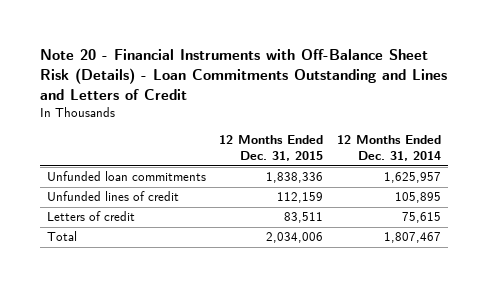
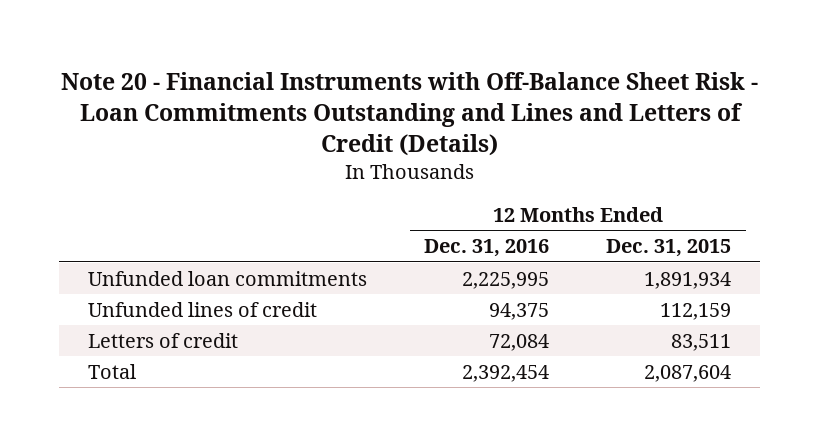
[40,49,448,100] Note 20 - Financial Instruments with Off-Balance Sheet Risk (Details) - Loan Commitments Outstanding and Lines and Letters of Credit -> [60,71,758,157] Note 20 - Financial Instruments with Off-Balance Sheet Risk - Loan Commitments Outstanding and Lines and Letters of Credit (Details)
[336,135,441,162] 12 Months Ended Dec. 31, 2014 -> none
none -> [424,239,550,258] Dec. 31, 2016
[266,172,324,184] 1,838,336 -> [644,271,732,289] 1,891,934
[266,232,324,244] 2,034,006 -> [644,364,732,382] 2,087,604

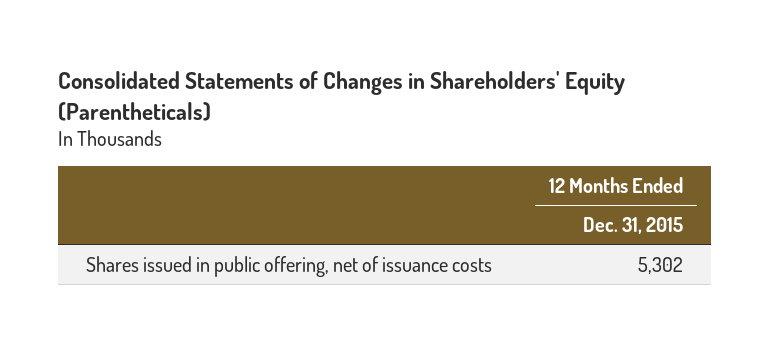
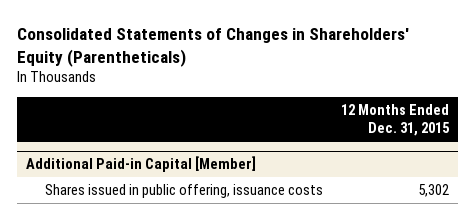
none -> [26,156,257,173] Additional Paid-in Capital [Member]
[86,255,493,277] Shares issued in public offering, net of issuance costs -> [44,184,323,199] Shares issued in public offering, issuance costs

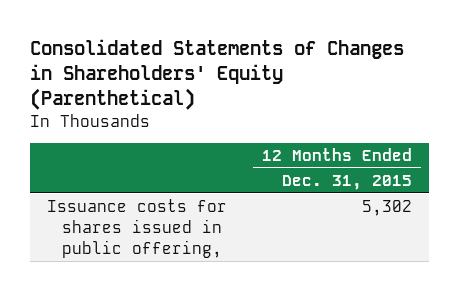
[17,27,410,67] Consolidated Statements of Changes in Shareholders' Equity (Parentheticals) -> [29,38,404,110] Consolidated Statements of Changes in Shareholders' Equity (Parenthetical)
[26,156,257,173] Additional Paid-in Capital [Member] -> none
[44,184,323,199] Shares issued in public offering, issuance costs -> [47,199,228,258] Issuance costs for shares issued in public offering,

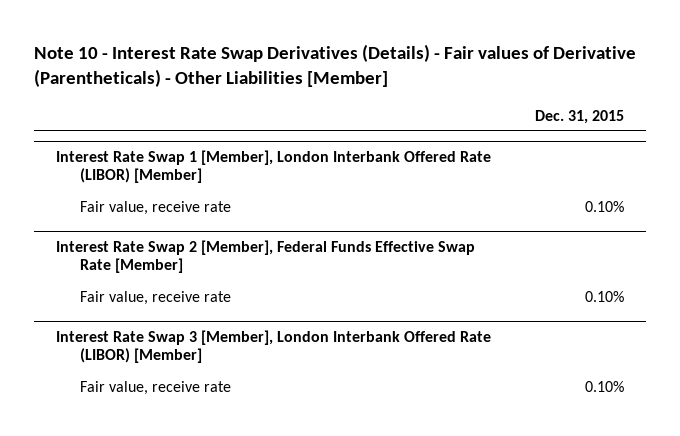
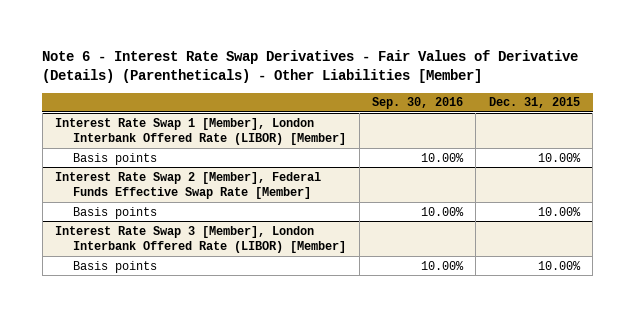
[34,44,637,88] Note 10 - Interest Rate Swap Derivatives (Details) - Fair values of Derivative (Parentheticals) - Other Liabilities [Member] -> [42,50,579,84] Note 6 - Interest Rate Swap Derivatives - Fair Values of Derivative (Details) (Parentheticals) - Other Liabilities [Member]
none -> [371,97,463,110] Sep. 30, 2016
[80,200,232,215] Fair value, receive rate -> none
none -> [73,152,158,165] Basis points
[80,290,232,305] Fair value, receive rate -> none
none -> [73,206,158,219] Basis points
[80,380,232,395] Fair value, receive rate -> none
none -> [73,260,158,273] Basis points

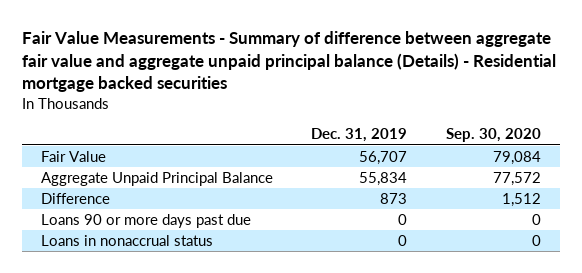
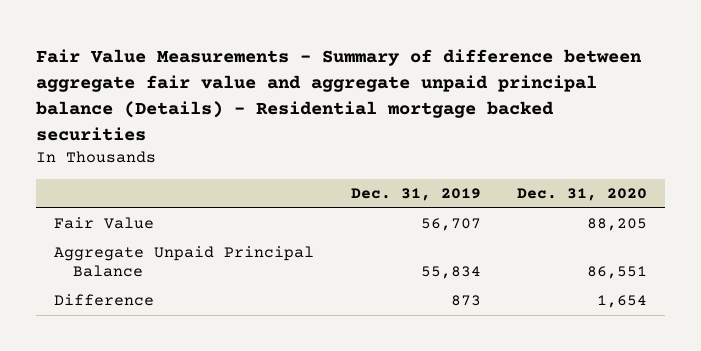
[445,128,541,143] Sep. 30, 2020 -> none
none -> [517,188,648,202] Dec. 31, 2020
[40,213,251,228] Loans 90 or more days past due -> none
[40,234,213,246] Loans in nonaccrual status -> none

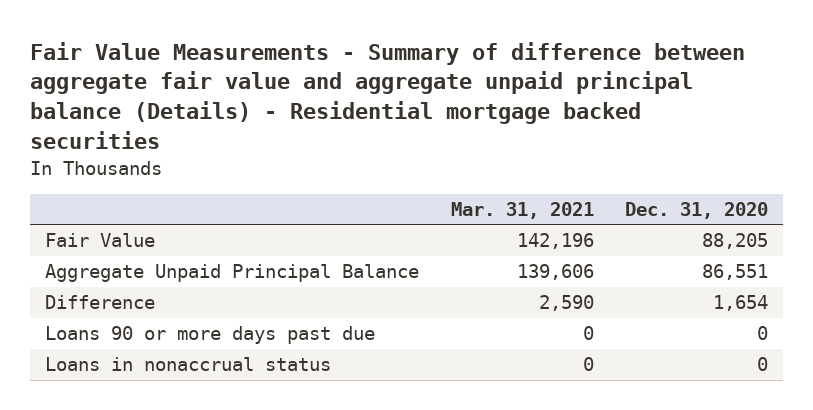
[350,188,481,202] Dec. 31, 2019 -> none
none -> [450,202,594,220] Mar. 31, 2021
none -> [45,326,376,345] Loans 90 or more days past due
none -> [45,357,332,372] Loans in nonaccrual status

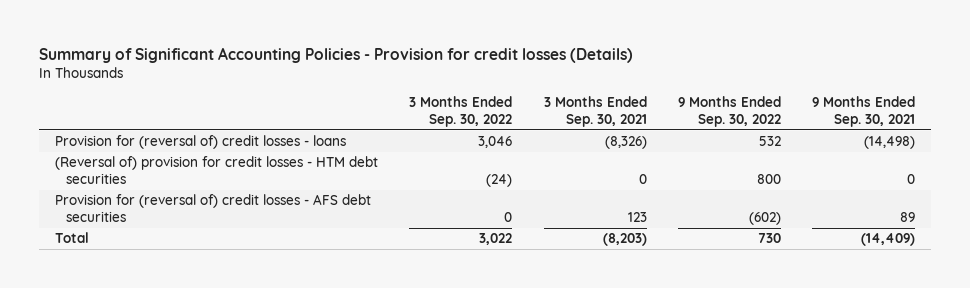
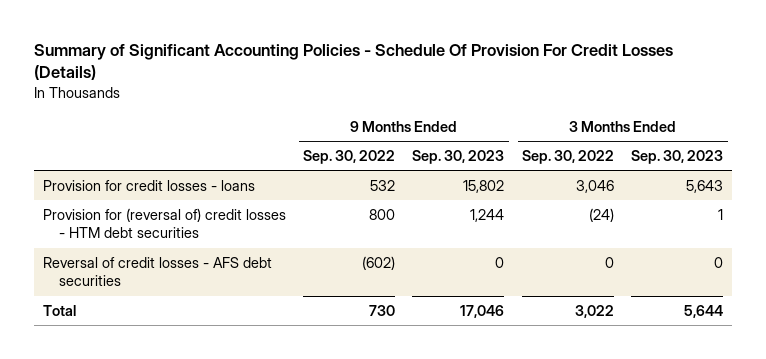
[39,47,634,64] Summary of Significant Accounting Policies - Provision for credit losses (Details) -> [33,44,673,81] Summary of Significant Accounting Policies - Schedule Of Provision For Credit Losses (Details)
[543,95,647,128] 3 Months Ended Sep. 30, 2021 -> none
[811,95,915,128] 9 Months Ended Sep. 30, 2021 -> none
none -> [412,149,505,164] Sep. 30, 2023
none -> [631,149,724,164] Sep. 30, 2023
[55,135,347,150] Provision for (reversal of) credit losses - loans -> [42,179,255,191] Provision for credit losses - loans
[55,156,379,185] (Reversal of) provision for credit losses - HTM debt securities -> [42,207,286,239] Provision for (reversal of) credit losses - HTM debt securities
[55,194,372,223] Provision for (reversal of) credit losses - AFS debt securities -> [42,256,272,287] Reversal of credit losses - AFS debt securities

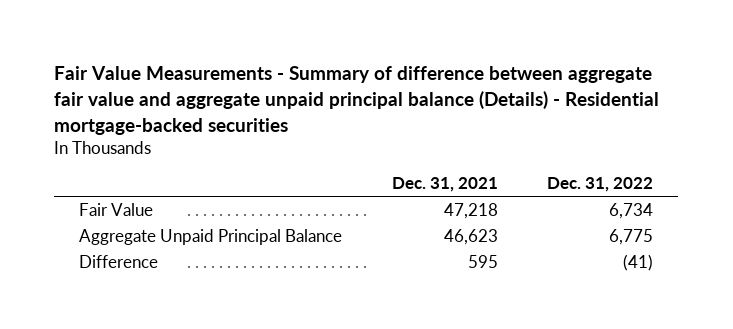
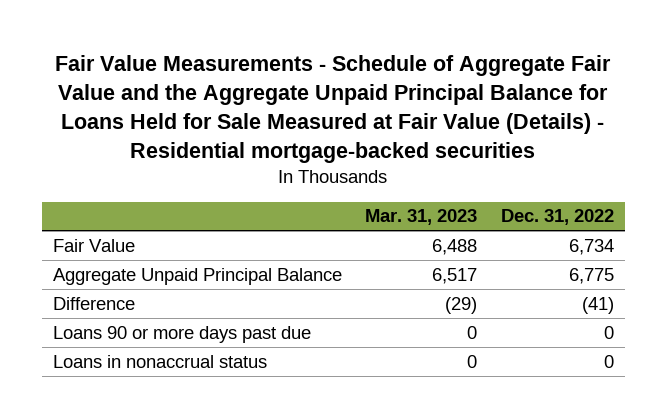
[54,66,660,135] Fair Value Measurements - Summary of difference between aggregate fair value and aggregate unpaid principal balance (Details) - Residential mortgage-backed securities -> [55,54,612,163] Fair Value Measurements - Schedule of Aggregate Fair Value and the Aggregate Unpaid Principal Balance for Loans Held for Sale Measured at Fair Value (Details) - Residential mortgage-backed securities
[391,177,498,193] Dec. 31, 2021 -> none
none -> [365,209,478,226] Mar. 31, 2023
none -> [53,325,312,343] Loans 90 or more days past due
none -> [53,354,268,368] Loans in nonaccrual status

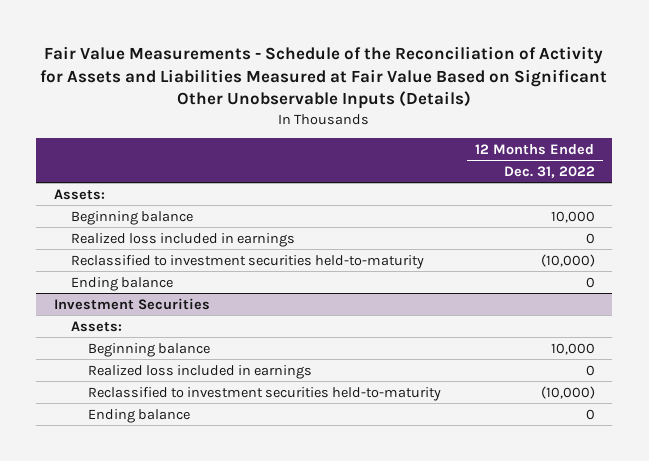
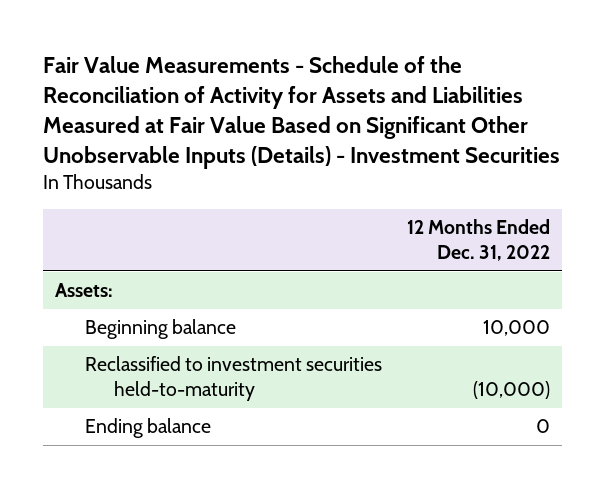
[40,45,608,110] Fair Value Measurements - Schedule of the Reconciliation of Activity for Assets and Liabilities Measured at Fair Value Based on Significant Other Unobservable Inputs (Details) -> [42,55,560,170] Fair Value Measurements - Schedule of the Reconciliation of Activity for Assets and Liabilities Measured at Fair Value Based on Significant Other Unobservable Inputs (Details) - Investment Securities
[70,232,295,247] Realized loss included in earnings -> none
[53,297,210,310] Investment Securities -> none
[70,320,122,332] Assets: -> none
[87,342,210,357] Beginning balance -> none
[87,364,312,379] Realized loss included in earnings -> none
[87,386,441,401] Reclassified to investment securities held-to-maturity -> none
[87,408,190,423] Ending balance -> none

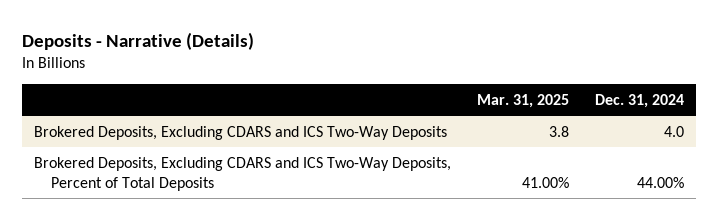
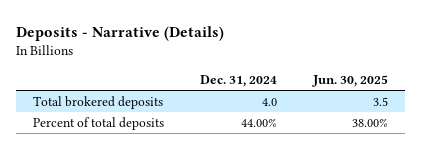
[476,93,569,108] Mar. 31, 2025 -> none
none -> [311,74,388,87] Jun. 30, 2025
[34,125,448,140] Brokered Deposits, Excluding CDARS and ICS Two-Way Deposits -> [33,95,164,109] Total brokered deposits
[34,156,452,191] Brokered Deposits, Excluding CDARS and ICS Two-Way Deposits, Percent of Total Deposits -> [33,116,165,130] Percent of total deposits

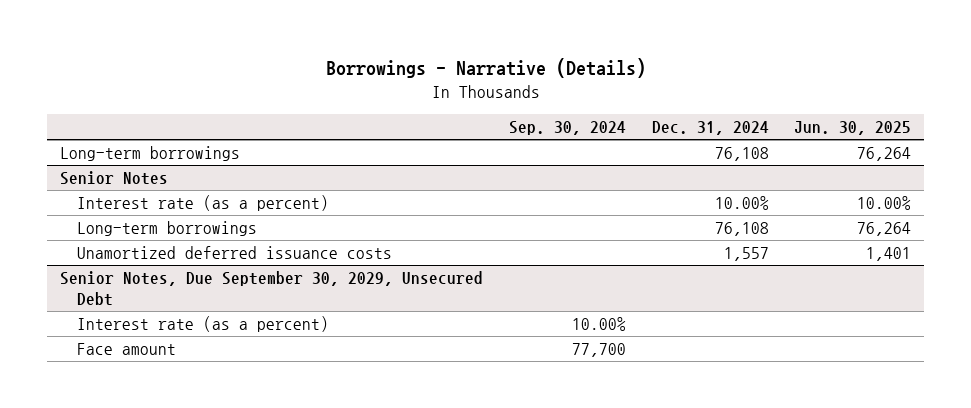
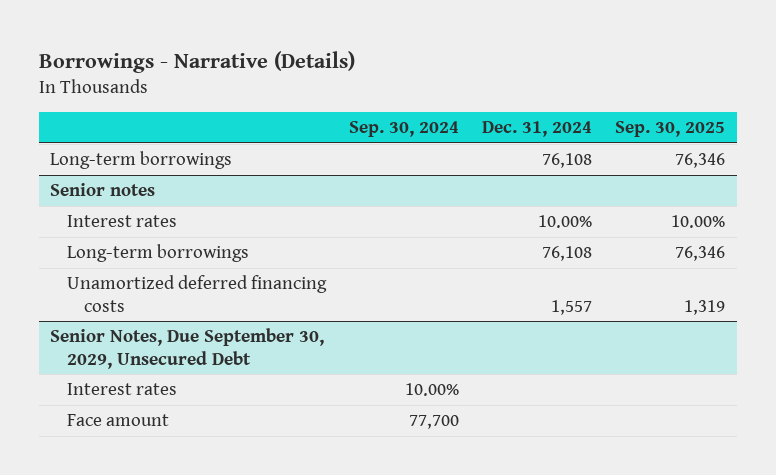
[794,121,912,136] Jun. 30, 2025 -> none
none -> [615,121,726,138] Sep. 30, 2025
[60,171,169,186] Senior Notes -> [50,183,156,197] Senior notes
[77,195,330,212] Interest rate (as a percent) -> [67,215,178,228] Interest rates
[77,246,393,260] Unamortized deferred issuance costs -> [67,275,328,312] Unamortized deferred financing costs
[77,316,330,333] Interest rate (as a percent) -> [67,383,178,396] Interest rates

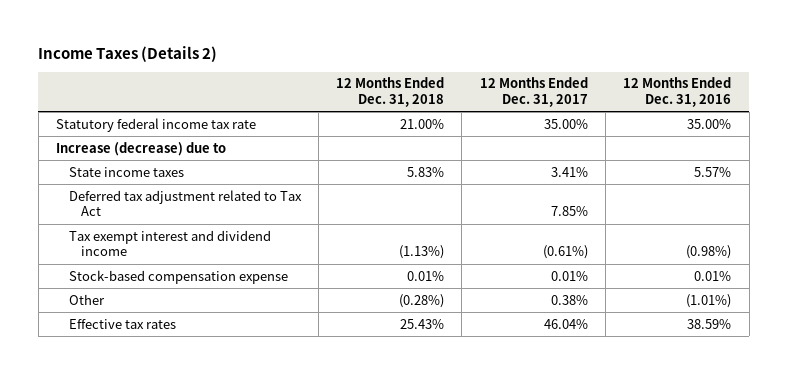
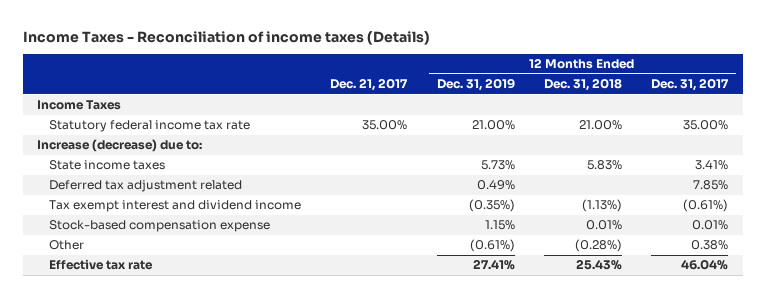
[38,45,218,62] Income Taxes (Details 2) -> [22,30,430,45] Income Taxes - Reconciliation of income taxes (Details)
[623,77,732,107] 12 Months Ended Dec. 31, 2016 -> none
none -> [330,78,409,92] Dec. 21, 2017
none -> [436,78,515,92] Dec. 31, 2019
none -> [37,100,122,111] Income Taxes
[56,141,227,156] Increase (decrease) due to -> [37,139,203,153] Increase (decrease) due to:
[68,189,302,217] Deferred tax adjustment related to Tax Act -> [48,180,242,193] Deferred tax adjustment related
[68,318,176,329] Effective tax rates -> [48,259,153,271] Effective tax rate

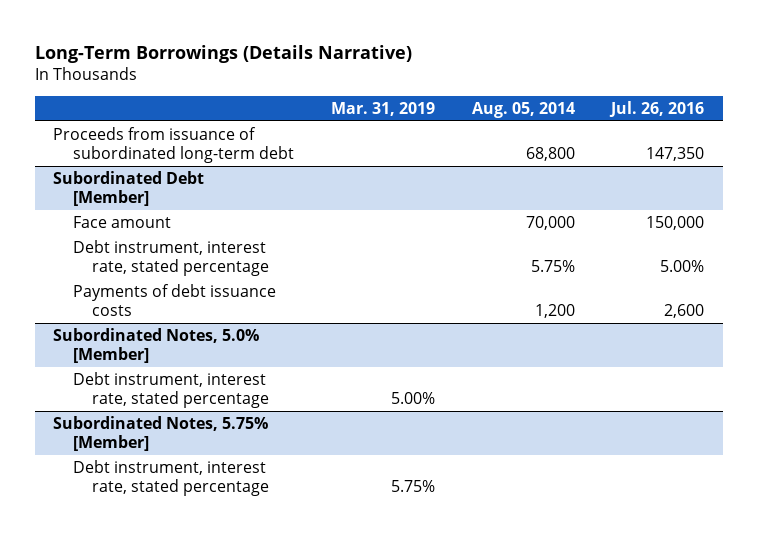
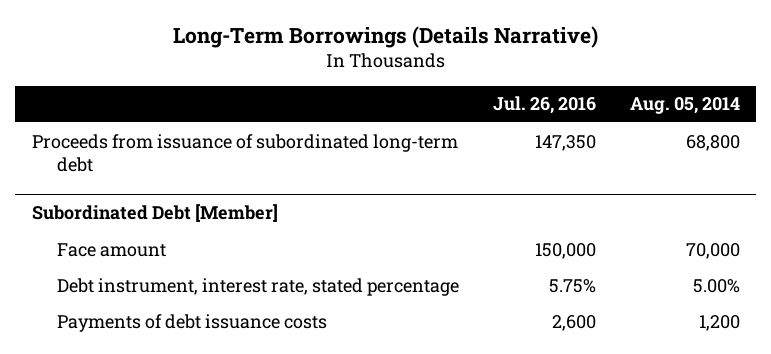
[330,101,435,116] Mar. 31, 2019 -> none
[530,259,575,272] 5.75% -> [692,278,740,293] 5.00%
[660,259,705,272] 5.00% -> [548,278,596,293] 5.75%
[53,327,260,363] Subordinated Notes, 5.0% [Member] -> none
[72,371,269,408] Debt instrument, interest rate, stated percentage -> none
[53,415,269,451] Subordinated Notes, 5.75% [Member] -> none
[72,459,269,496] Debt instrument, interest rate, stated percentage -> none

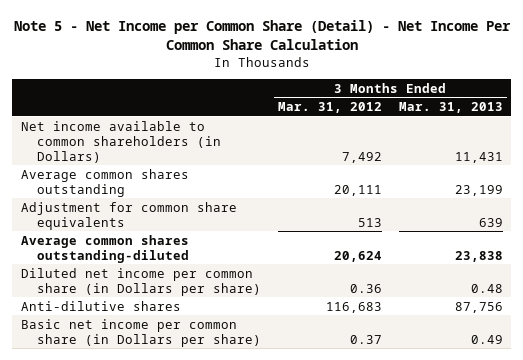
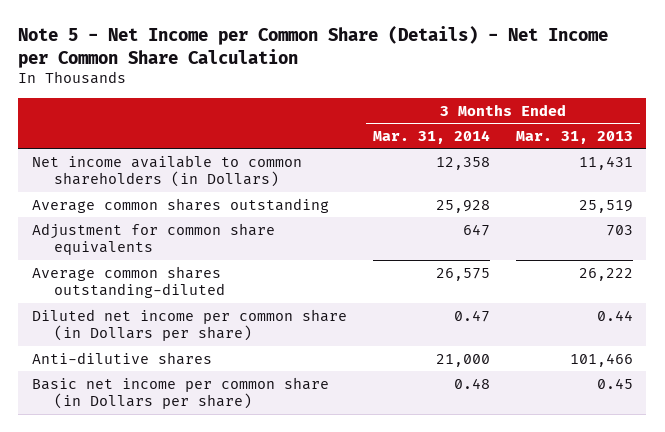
[13,20,511,51] Note 5 - Net Income per Common Share (Detail) - Net Income Per Common Share Calculation -> [18,26,609,68] Note 5 - Net Income per Common Share (Details) - Net Income per Common Share Calculation
[277,101,382,113] Mar. 31, 2012 -> none
none -> [372,129,490,144] Mar. 31, 2014
[454,184,503,196] 23,199 -> [579,199,634,213] 25,519
[478,217,503,227] 639 -> [606,224,634,236] 703
[454,250,503,262] 23,838 -> [579,267,634,281] 26,222
[470,283,503,293] 0.48 -> [597,309,634,321] 0.44
[454,301,503,313] 87,756 -> [570,352,634,367] 101,466
[470,334,503,344] 0.49 -> [597,377,634,389] 0.45

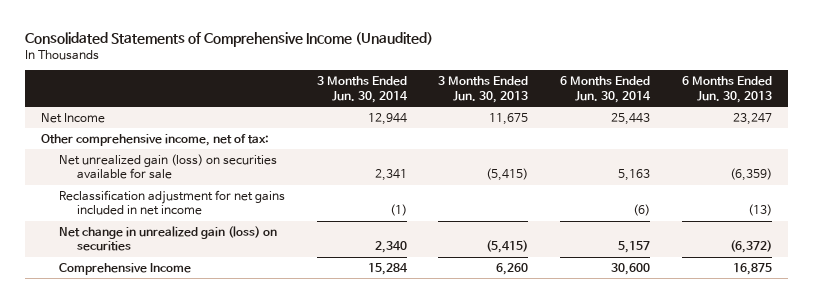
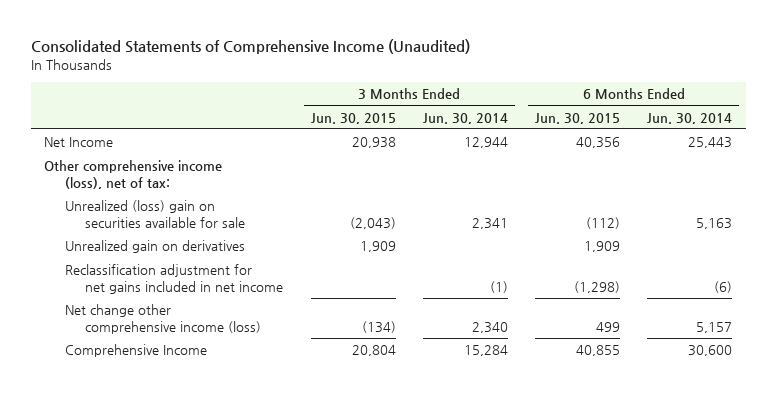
[438,75,529,103] 3 Months Ended Jun. 30, 2013 -> none
[681,75,772,103] 6 Months Ended Jun. 30, 2013 -> none
none -> [310,112,396,124] Jun. 30, 2015
none -> [535,112,621,124] Jun. 30, 2015
[40,133,269,146] Other comprehensive income, net of tax: -> [44,160,223,189] Other comprehensive income (loss), net of tax:
[58,153,277,180] Net unrealized gain (loss) on securities available for sale -> [64,200,246,228] Unrealized (loss) gain on securities available for sale
none -> [64,240,245,254] Unrealized gain on derivatives
[58,225,277,252] Net change in unrealized gain (loss) on securities -> [64,304,262,334] Net change other comprehensive income (loss)

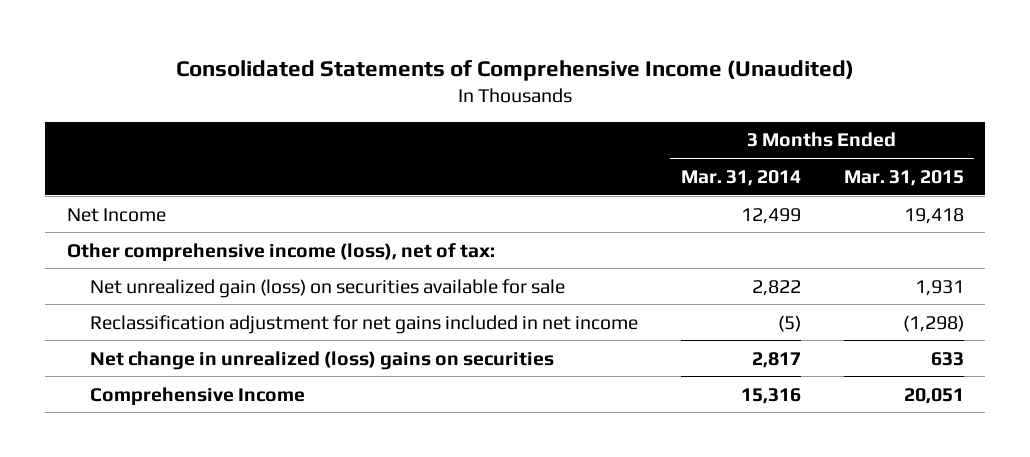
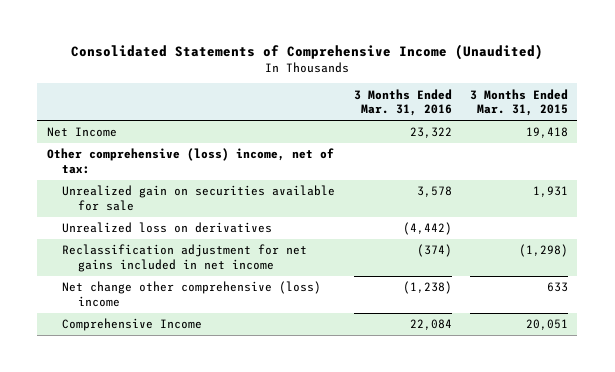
[680,169,801,186] Mar. 31, 2014 -> none
none -> [353,88,452,117] 3 Months Ended Mar. 31, 2016
[66,242,495,262] Other comprehensive income (loss), net of tax: -> [46,148,334,174] Other comprehensive (loss) income, net of tax:
[90,278,566,298] Net unrealized gain (loss) on securities available for sale -> [62,185,336,211] Unrealized gain on securities available for sale
none -> [62,222,273,234] Unrealized loss on derivatives
[90,350,555,370] Net change in unrealized (loss) gains on securities -> [62,281,322,307] Net change other comprehensive (loss) income

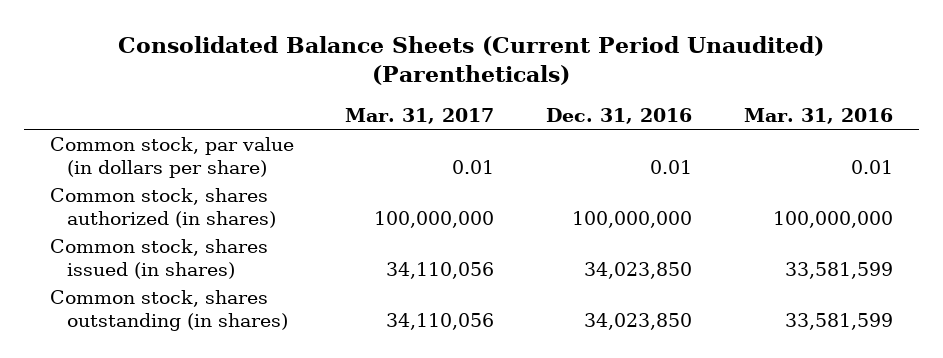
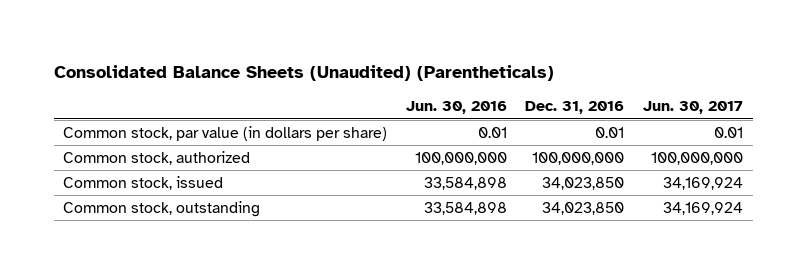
[118,36,825,86] Consolidated Balance Sheets (Current Period Unaudited) (Parentheticals) -> [53,64,554,81] Consolidated Balance Sheets (Unaudited) (Parentheticals)
[345,108,495,125] Mar. 31, 2017 -> none
[743,108,893,125] Mar. 31, 2016 -> none
none -> [405,101,507,115] Jun. 30, 2016
none -> [643,101,744,115] Jun. 30, 2017
[49,188,276,228] Common stock, shares authorized (in shares) -> [62,151,250,166] Common stock, authorized
[49,239,268,279] Common stock, shares issued (in shares) -> [62,176,223,191] Common stock, issued
[49,290,288,331] Common stock, shares outstanding (in shares) -> [62,201,260,218] Common stock, outstanding

